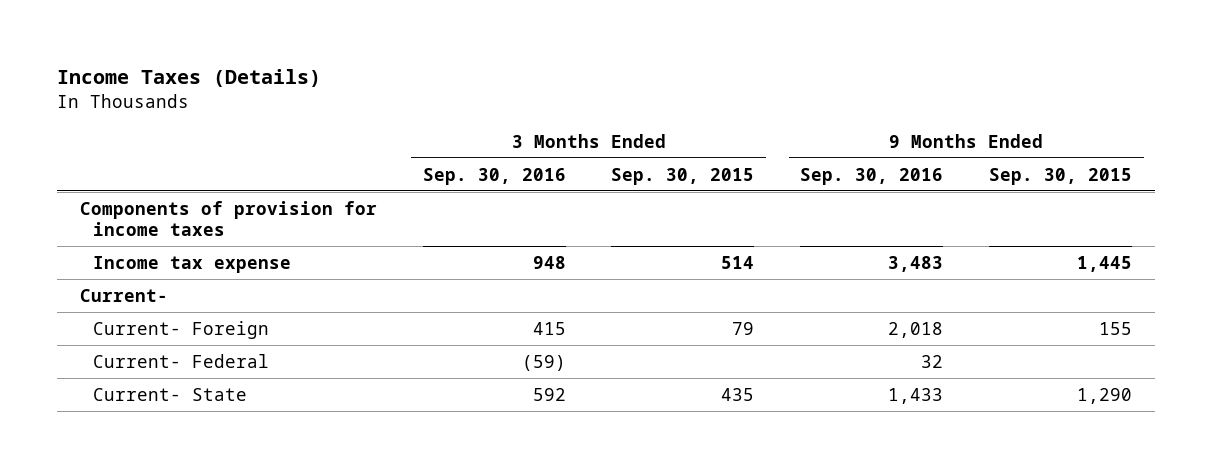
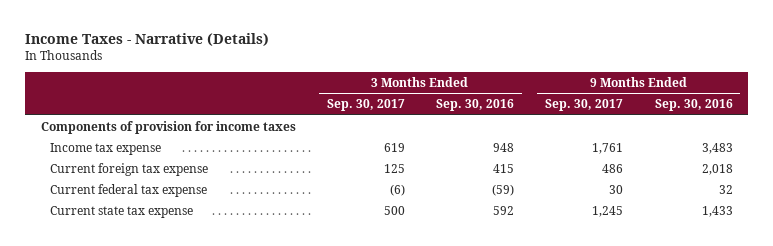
[56,69,321,88] Income Taxes (Details) -> [24,32,269,46] Income Taxes - Narrative (Details)
[611,167,755,185] Sep. 30, 2015 -> none
[989,167,1133,185] Sep. 30, 2015 -> none
none -> [326,99,405,112] Sep. 30, 2017
none -> [545,99,624,112] Sep. 30, 2017
[79,288,168,302] Current- -> none
[92,320,269,339] Current- Foreign -> [49,162,208,176] Current foreign tax expense
[92,353,269,368] Current- Federal -> [49,183,207,197] Current federal tax expense
[92,387,247,401] Current- State -> [49,205,193,218] Current state tax expense

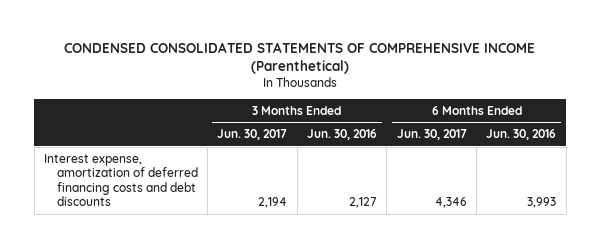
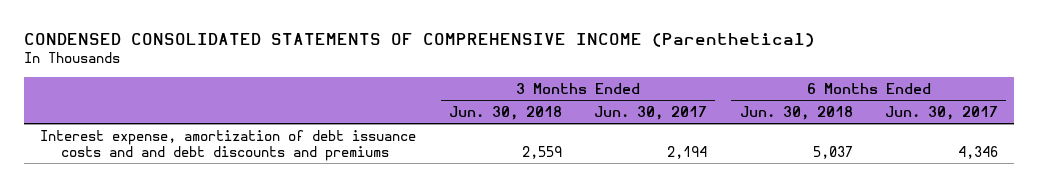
[306,129,377,141] Jun. 30, 2016 -> none
[486,129,557,141] Jun. 30, 2016 -> none
none -> [448,105,562,120] Jun. 30, 2018
none -> [739,105,853,120] Jun. 30, 2018
[44,153,198,207] Interest expense, amortization of deferred financing costs and debt discounts -> [40,129,417,162] Interest expense, amortization of debt issuance costs and and debt discounts and premiums

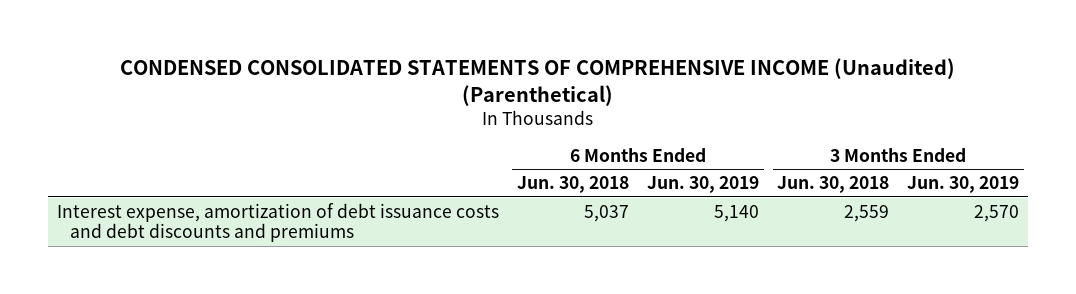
[23,33,815,48] CONDENSED CONSOLIDATED STATEMENTS OF COMPREHENSIVE INCOME (Parenthetical) -> [120,57,956,106] CONDENSED CONSOLIDATED STATEMENTS OF COMPREHENSIVE INCOME (Unaudited) (Parenthetical)
[594,105,708,120] Jun. 30, 2017 -> none
[885,105,999,120] Jun. 30, 2017 -> none
none -> [647,176,760,194] Jun. 30, 2019
none -> [907,176,1020,194] Jun. 30, 2019
[40,129,417,162] Interest expense, amortization of debt issuance costs and and debt discounts and premiums -> [56,202,499,243] Interest expense, amortization of debt issuance costs and debt discounts and premiums

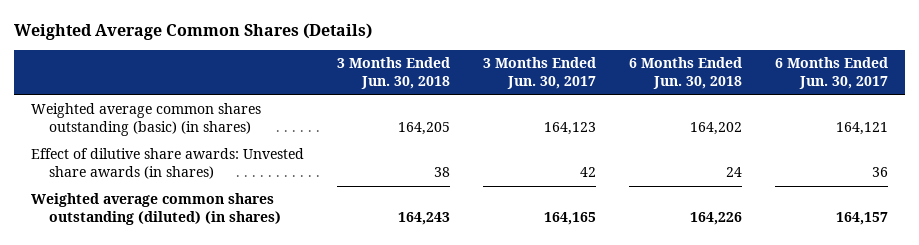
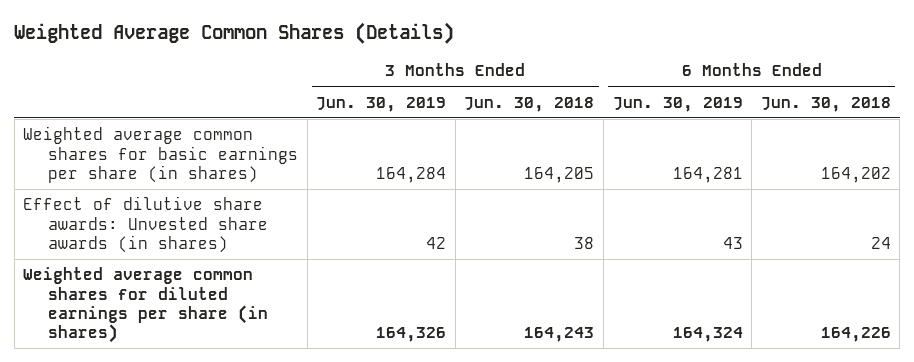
[483,57,597,90] 3 Months Ended Jun. 30, 2017 -> none
[775,57,889,90] 6 Months Ended Jun. 30, 2017 -> none
none -> [316,96,447,112] Jun. 30, 2019
none -> [612,96,743,112] Jun. 30, 2019
[30,103,261,137] Weighted average common shares outstanding (basic) (in shares) -> [23,126,299,183] Weighted average common shares for basic earnings per share (in shares)
[30,193,282,226] Weighted average common shares outstanding (diluted) (in shares) -> [23,267,269,344] Weighted average common shares for diluted earnings per share (in shares)

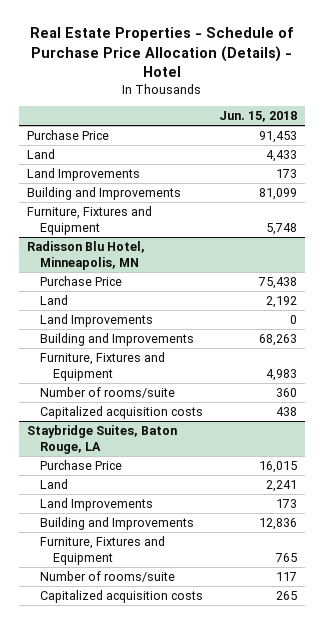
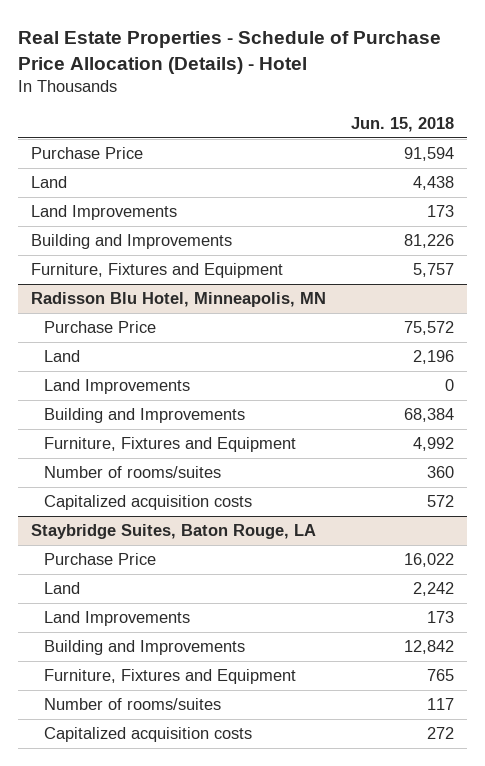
[259,130,298,143] 91,453 -> [404,147,455,162] 91,594
[266,149,298,162] 4,433 -> [413,176,455,191] 4,438
[259,187,298,200] 81,099 -> [404,234,455,249] 81,226
[266,222,298,235] 5,748 -> [413,263,455,278] 5,757
[258,276,298,289] 75,438 -> [404,321,455,336] 75,572
[266,295,298,308] 2,192 -> [413,350,455,365] 2,196
[259,333,298,346] 68,263 -> [404,408,455,423] 68,384
[266,368,298,381] 4,983 -> [413,437,455,452] 4,992
[40,386,176,398] Number of rooms/suite -> [43,466,221,479] Number of rooms/suites
[276,406,298,416] 438 -> [427,495,455,508] 572
[259,460,298,473] 16,015 -> [404,553,455,568] 16,022
[266,479,298,492] 2,241 -> [413,582,455,597] 2,242
[259,517,298,530] 12,836 -> [404,640,455,655] 12,842
[40,570,176,582] Number of rooms/suite -> [43,698,221,711] Number of rooms/suites
[276,590,298,600] 265 -> [427,727,455,740] 272

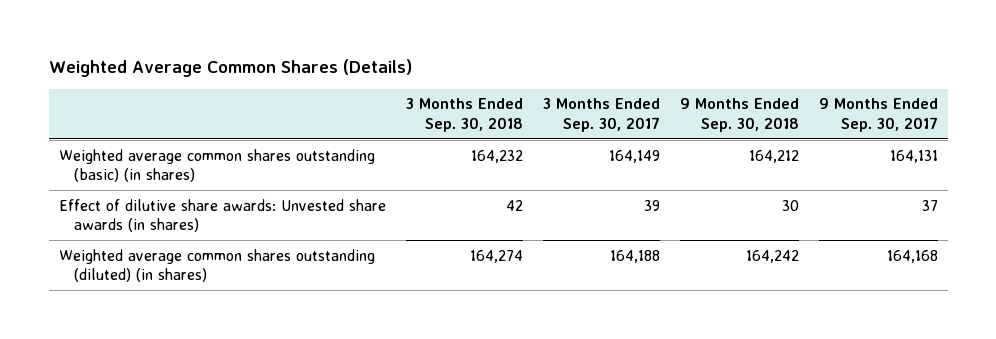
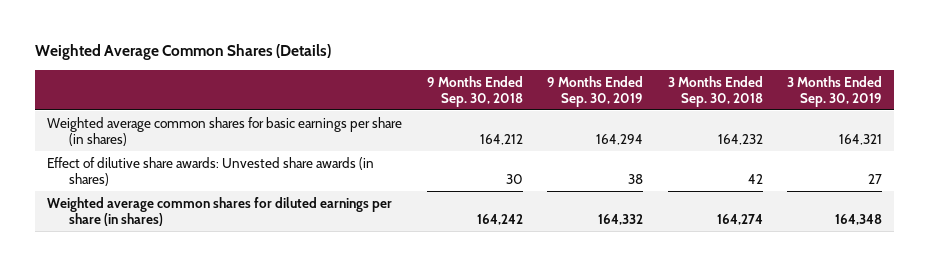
[542,98,660,132] 3 Months Ended Sep. 30, 2017 -> none
[818,98,938,132] 9 Months Ended Sep. 30, 2017 -> none
none -> [547,75,644,107] 9 Months Ended Sep. 30, 2019
none -> [787,75,883,107] 3 Months Ended Sep. 30, 2019
[58,148,375,182] Weighted average common shares outstanding (basic) (in shares) -> [47,116,403,146] Weighted average common shares for basic earnings per share (in shares)
[58,248,375,282] Weighted average common shares outstanding (diluted) (in shares) -> [47,196,393,226] Weighted average common shares for diluted earnings per share (in shares)

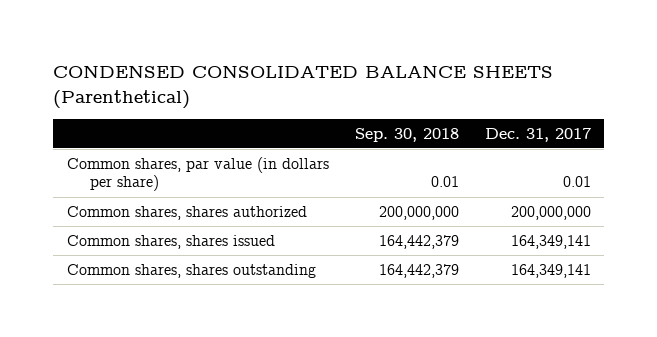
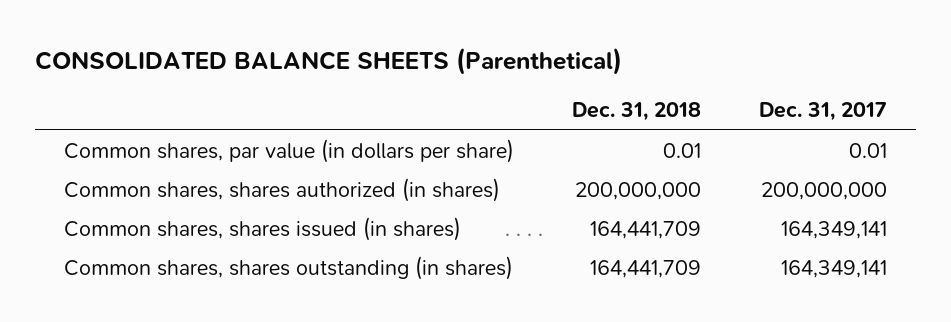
[53,65,554,109] CONDENSED CONSOLIDATED BALANCE SHEETS (Parenthetical) -> [35,46,623,75] CONSOLIDATED BALANCE SHEETS (Parenthetical)
[354,127,459,142] Sep. 30, 2018 -> none
none -> [572,102,702,122] Dec. 31, 2018
[66,206,307,221] Common shares, shares authorized -> [64,178,501,203] Common shares, shares authorized (in shares)
[66,235,275,250] Common shares, shares issued -> [64,217,462,242] Common shares, shares issued (in shares)
[66,264,316,279] Common shares, shares outstanding -> [64,256,514,281] Common shares, shares outstanding (in shares)

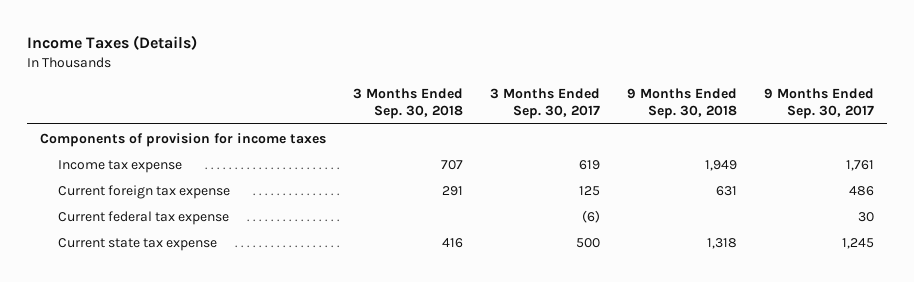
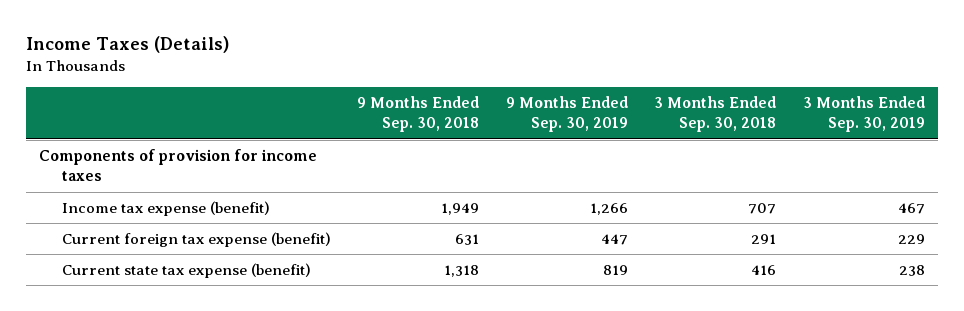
[489,88,600,119] 3 Months Ended Sep. 30, 2017 -> none
[763,88,874,119] 9 Months Ended Sep. 30, 2017 -> none
none -> [505,96,628,133] 9 Months Ended Sep. 30, 2019
none -> [802,96,925,133] 3 Months Ended Sep. 30, 2019
[58,210,230,225] Current federal tax expense -> none
[58,159,183,173] Income tax expense -> [62,201,271,217] Income tax expense (benefit)
[58,184,231,199] Current foreign tax expense -> [62,232,332,248] Current foreign tax expense (benefit)
[58,237,218,251] Current state tax expense -> [62,263,312,279] Current state tax expense (benefit)

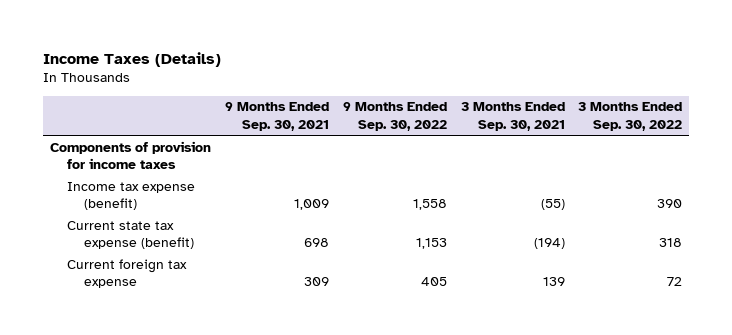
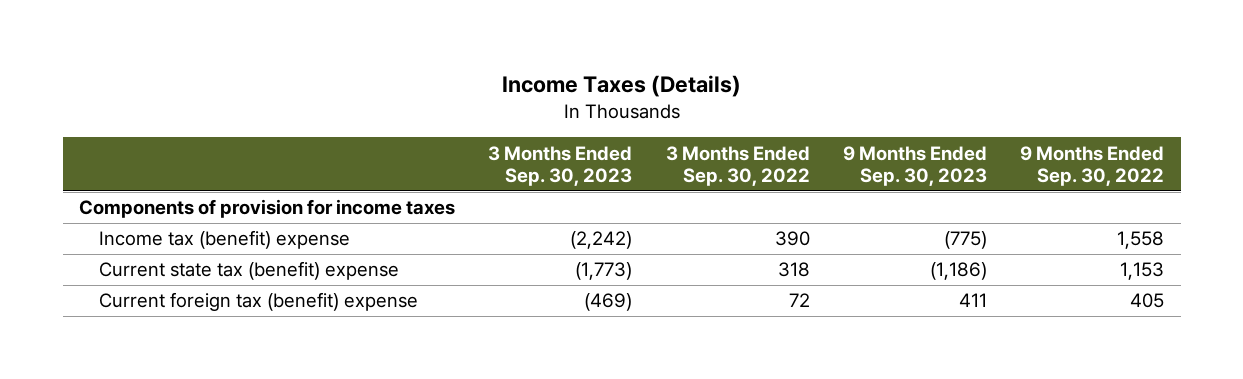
[224,102,329,131] 9 Months Ended Sep. 30, 2021 -> none
[460,102,565,131] 3 Months Ended Sep. 30, 2021 -> none
none -> [488,145,633,187] 3 Months Ended Sep. 30, 2023
none -> [842,145,987,187] 9 Months Ended Sep. 30, 2023
[67,181,196,211] Income tax expense (benefit) -> [98,230,350,250] Income tax (benefit) expense
[67,220,195,250] Current state tax expense (benefit) -> [98,261,399,281] Current state tax (benefit) expense
[67,258,188,289] Current foreign tax expense -> [98,292,418,312] Current foreign tax (benefit) expense

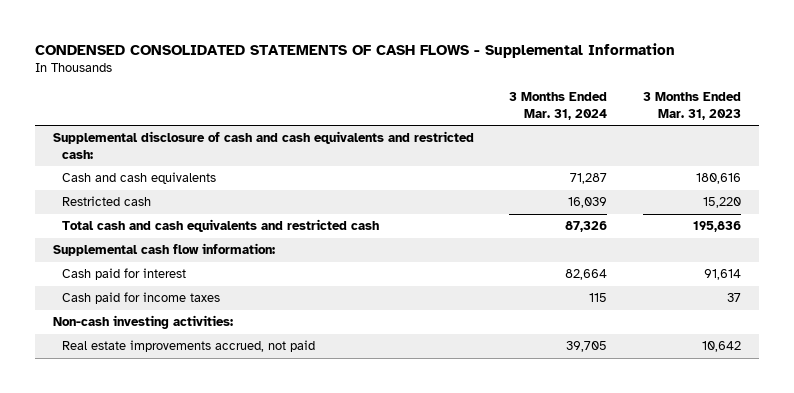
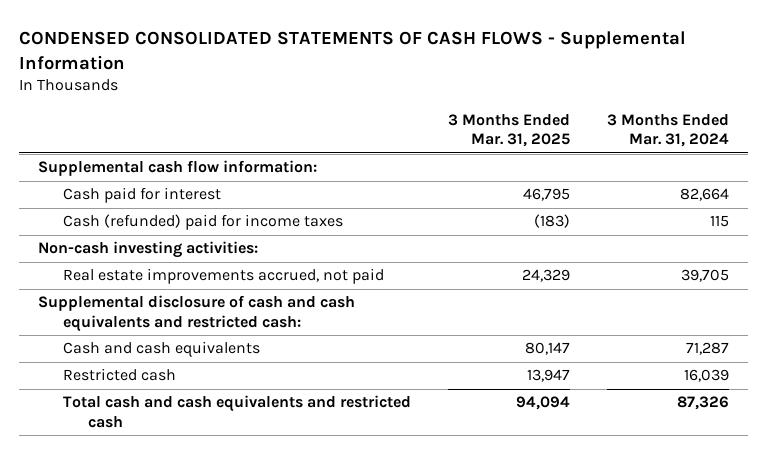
[643,92,742,120] 3 Months Ended Mar. 31, 2023 -> none
none -> [447,113,570,148] 3 Months Ended Mar. 31, 2025
[61,292,220,305] Cash paid for income taxes -> [62,214,343,231] Cash (refunded) paid for income taxes
[52,131,474,159] Supplemental disclosure of cash and cash equivalents and restricted cash: -> [37,295,355,332] Supplemental disclosure of cash and cash equivalents and restricted cash:
[61,172,216,185] Cash and cash equivalents -> [62,341,260,358] Cash and cash equivalents
[61,196,151,207] Restricted cash -> [62,368,176,382] Restricted cash
[61,219,379,233] Total cash and cash equivalents and restricted cash -> [62,395,411,428] Total cash and cash equivalents and restricted cash

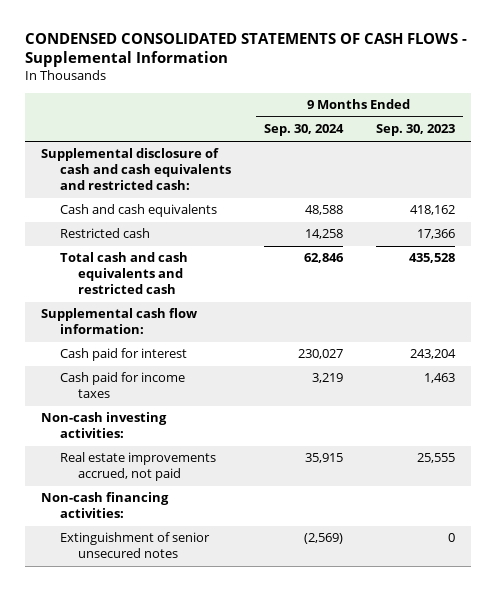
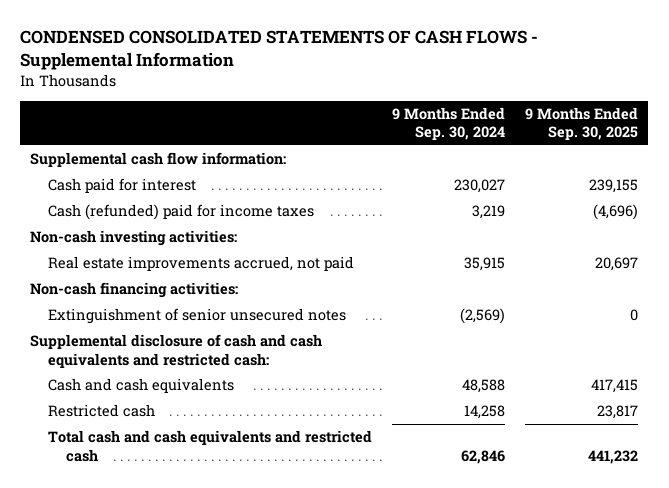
[375,124,455,137] Sep. 30, 2023 -> none
none -> [525,106,639,141] 9 Months Ended Sep. 30, 2025
[59,372,185,399] Cash paid for income taxes -> [47,204,314,221] Cash (refunded) paid for income taxes
[41,148,231,190] Supplemental disclosure of cash and cash equivalents and restricted cash: -> [30,334,323,368] Supplemental disclosure of cash and cash equivalents and restricted cash:
[59,204,217,218] Cash and cash equivalents -> [47,378,234,394] Cash and cash equivalents
[59,228,150,239] Restricted cash -> [47,404,155,418] Restricted cash
[59,252,188,294] Total cash and cash equivalents and restricted cash -> [47,430,372,462] Total cash and cash equivalents and restricted cash

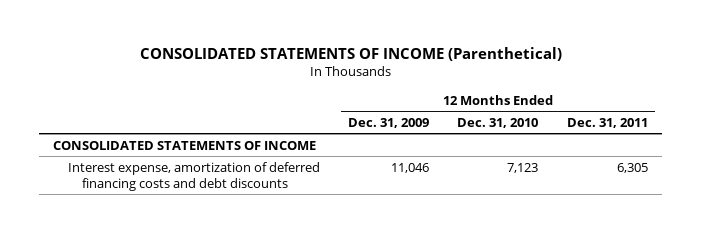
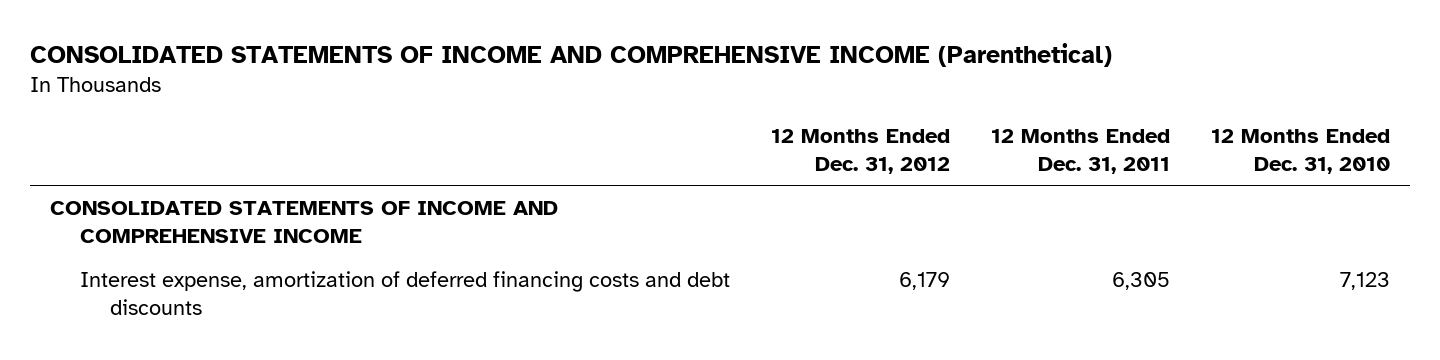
[139,47,562,62] CONSOLIDATED STATEMENTS OF INCOME (Parenthetical) -> [30,43,1113,68] CONSOLIDATED STATEMENTS OF INCOME AND COMPREHENSIVE INCOME (Parenthetical)
[347,117,429,128] Dec. 31, 2009 -> none
none -> [771,129,951,174] 12 Months Ended Dec. 31, 2012
[53,140,317,150] CONSOLIDATED STATEMENTS OF INCOME -> [50,201,559,243] CONSOLIDATED STATEMENTS OF INCOME AND COMPREHENSIVE INCOME

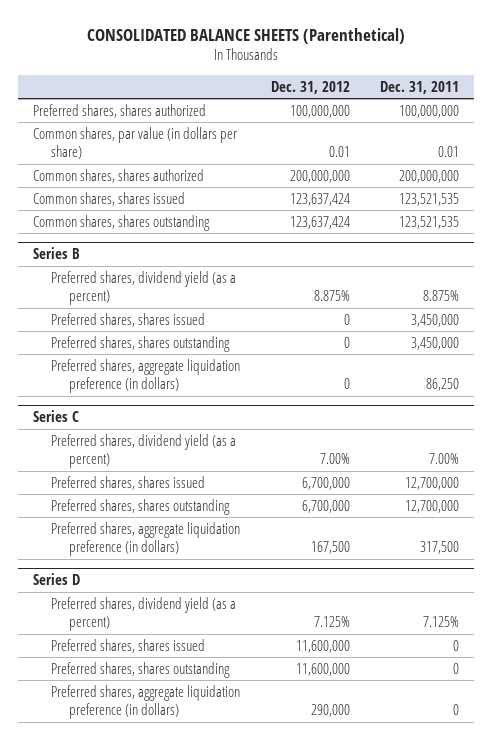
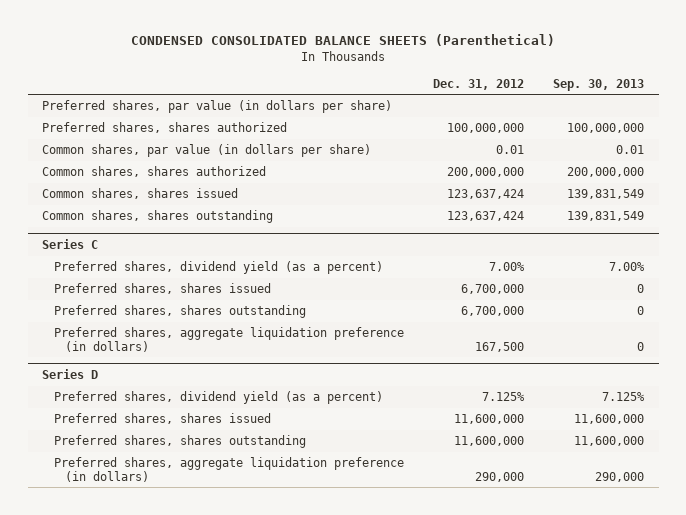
[87,27,406,44] CONSOLIDATED BALANCE SHEETS (Parenthetical) -> [131,34,556,47] CONDENSED CONSOLIDATED BALANCE SHEETS (Parenthetical)
[380,80,460,94] Dec. 31, 2011 -> none
none -> [553,78,645,91] Sep. 30, 2013
none -> [42,100,393,114] Preferred shares, par value (in dollars per share)
[33,247,81,260] Series B -> none
[51,270,237,306] Preferred shares, dividend yield (as a percent) -> none
[51,312,206,327] Preferred shares, shares issued -> none
[51,335,231,352] Preferred shares, shares outstanding -> none
[51,358,241,394] Preferred shares, aggregate liquidation preference (in dollars) -> none

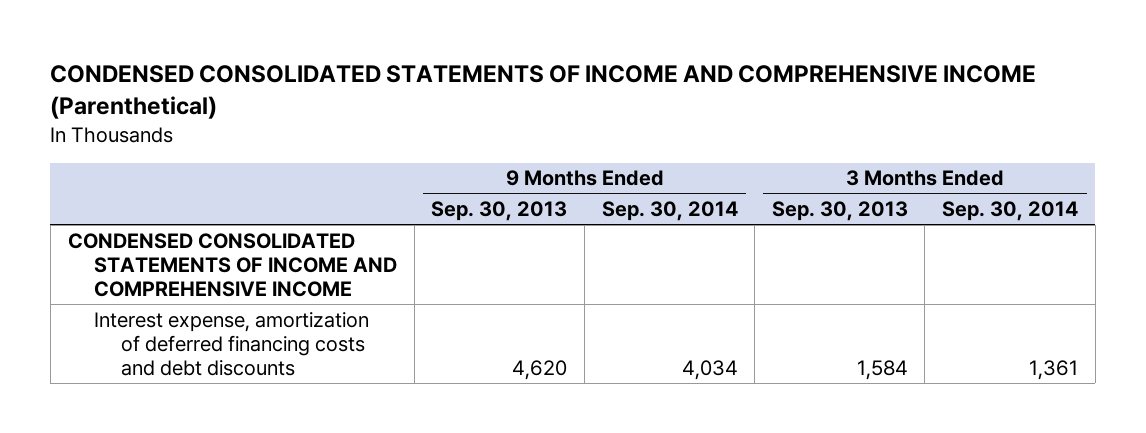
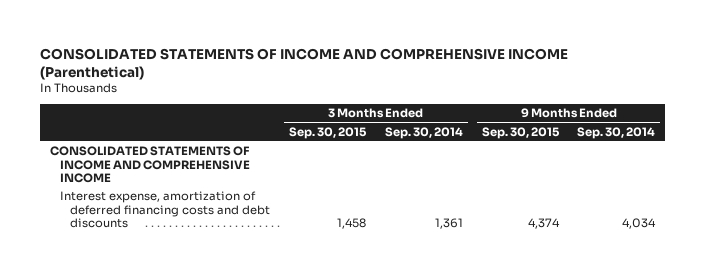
[50,65,1037,120] CONDENSED CONSOLIDATED STATEMENTS OF INCOME AND COMPREHENSIVE INCOME (Parenthetical) -> [40,47,569,80] CONSOLIDATED STATEMENTS OF INCOME AND COMPREHENSIVE INCOME (Parenthetical)
[431,201,568,222] Sep. 30, 2013 -> none
[771,201,908,222] Sep. 30, 2013 -> none
none -> [289,126,368,139] Sep. 30, 2015
none -> [481,126,560,139] Sep. 30, 2015
[67,232,398,297] CONDENSED CONSOLIDATED STATEMENTS OF INCOME AND COMPREHENSIVE INCOME -> [49,146,251,184] CONSOLIDATED STATEMENTS OF INCOME AND COMPREHENSIVE INCOME

